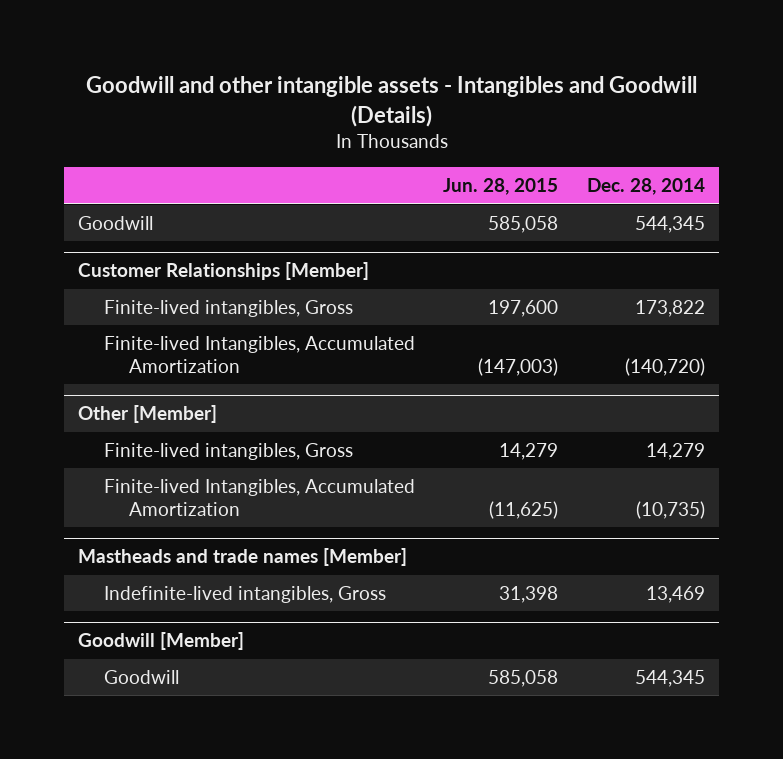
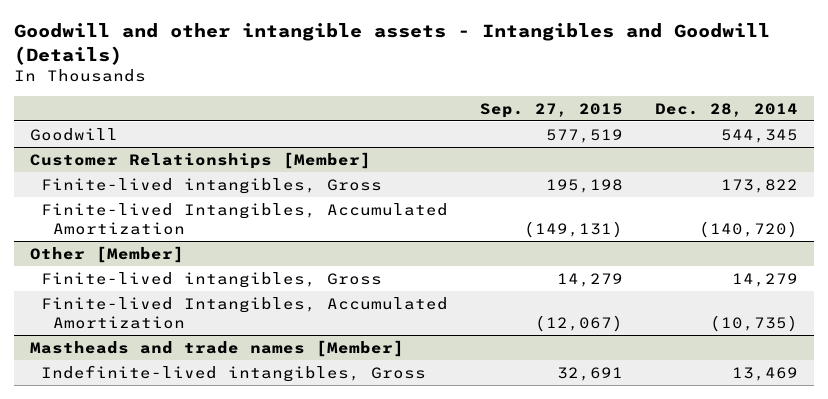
[443,178,559,196] Jun. 28, 2015 -> none
none -> [480,102,624,118] Sep. 27, 2015
[78,632,245,651] Goodwill [Member] -> none
[103,669,179,684] Goodwill -> none

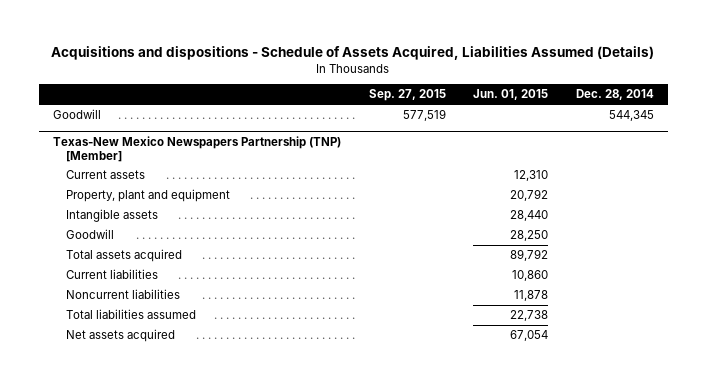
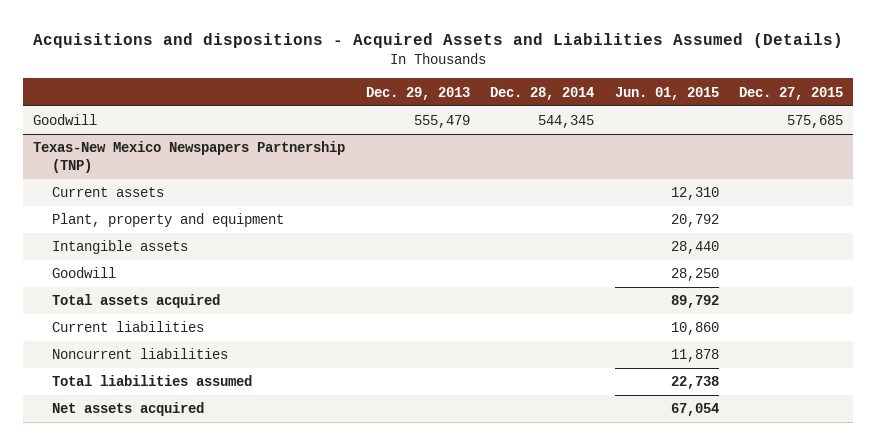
[51,46,655,61] Acquisitions and dispositions - Schedule of Assets Acquired, Liabilities Assumed (Details) -> [33,32,844,48] Acquisitions and dispositions - Acquired Assets and Liabilities Assumed (Details)
[368,89,446,102] Sep. 27, 2015 -> none
none -> [365,86,470,100] Dec. 29, 2013
none -> [739,86,844,100] Dec. 27, 2015
[52,136,341,162] Texas-New Mexico Newspapers Partnership (TNP) [Member] -> [33,141,346,173] Texas-New Mexico Newspapers Partnership (TNP)
[65,189,230,203] Property, plant and equipment -> [51,213,284,228] Plant, property and equipment

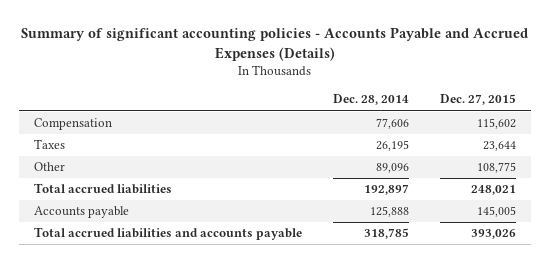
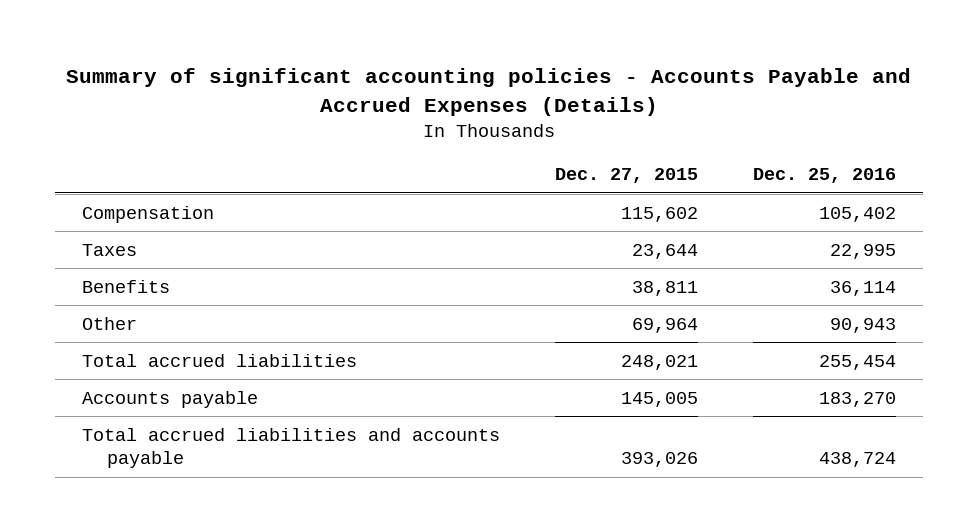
[332,94,409,106] Dec. 28, 2014 -> none
none -> [752,167,896,183] Dec. 25, 2016
none -> [82,279,171,293] Benefits
[476,162,516,174] 108,775 -> [631,317,698,333] 69,964

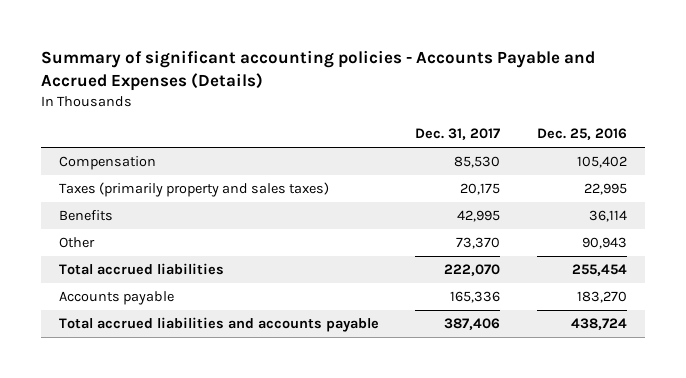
[554,167,698,183] Dec. 27, 2015 -> none
none -> [415,128,501,141] Dec. 31, 2017
[82,243,138,256] Taxes -> [58,181,329,197] Taxes (primarily property and sales taxes)

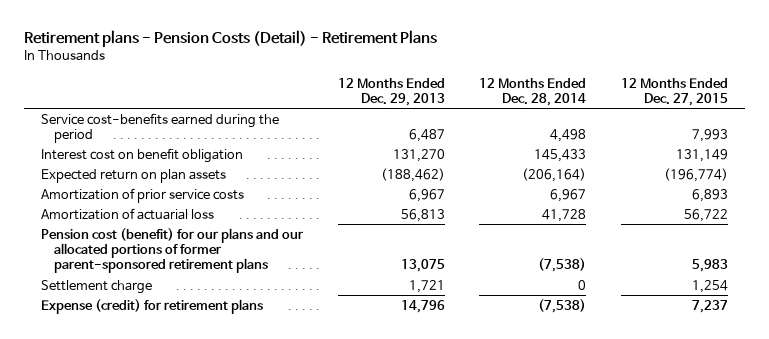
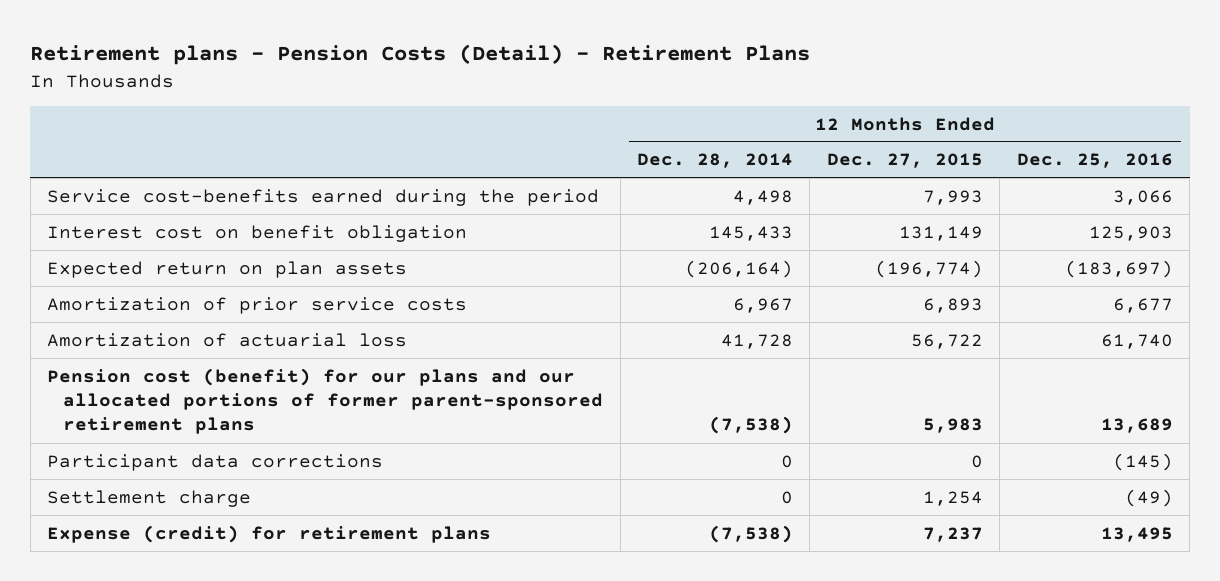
[337,77,445,106] 12 Months Ended Dec. 29, 2013 -> none
none -> [1016,153,1173,169] Dec. 25, 2016
none -> [47,453,384,471] Participant data corrections

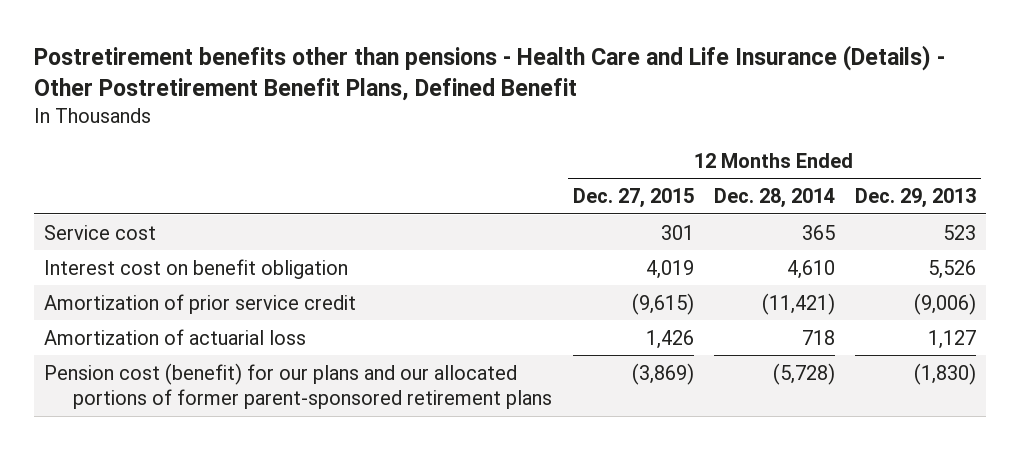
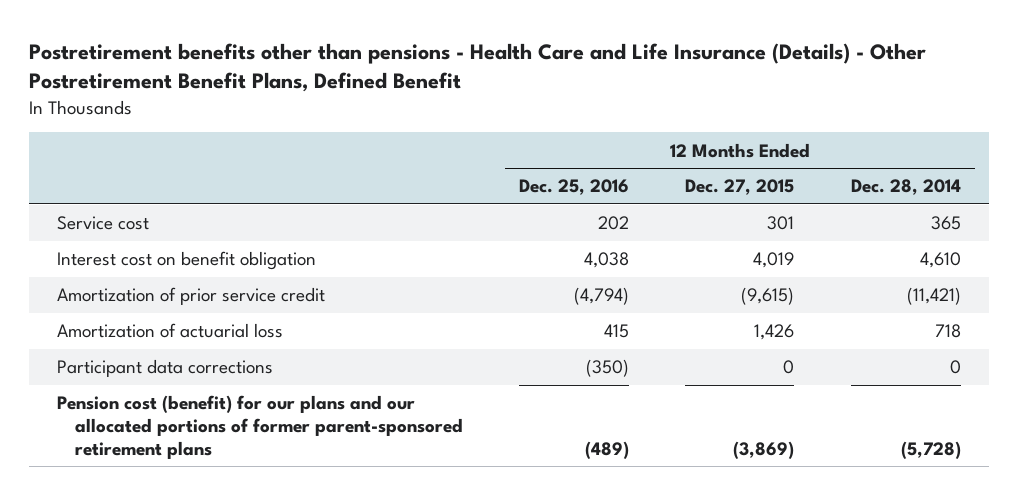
[854,187,976,208] Dec. 29, 2013 -> none
none -> [518,179,629,196] Dec. 25, 2016
none -> [57,359,274,378] Participant data corrections

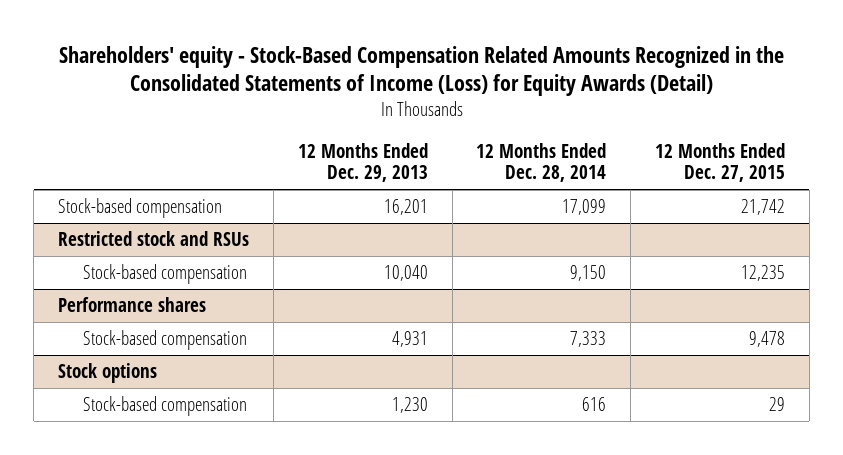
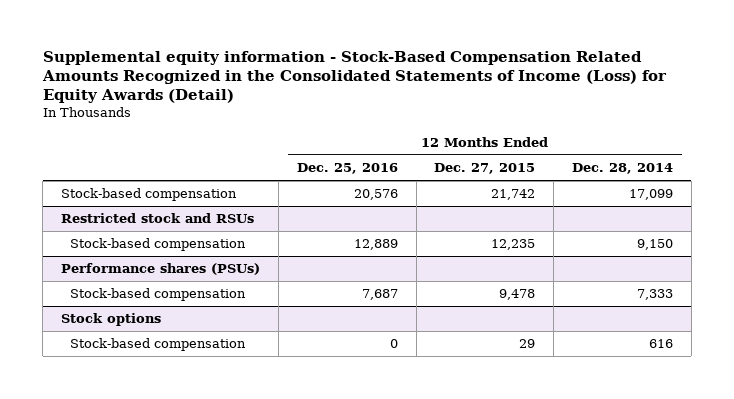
[58,45,784,97] Shareholders' equity - Stock-Based Compensation Related Amounts Recognized in the Consolidated Statements of Income (Loss) for Equity Awards (Detail) -> [41,50,667,104] Supplemental equity information - Stock-Based Compensation Related Amounts Recognized in the Consolidated Statements of Income (Loss) for Equity Awards (Detail)
[297,142,428,183] 12 Months Ended Dec. 29, 2013 -> none
none -> [296,163,398,175] Dec. 25, 2016
[58,296,207,312] Performance shares -> [61,263,261,276] Performance shares (PSUs)

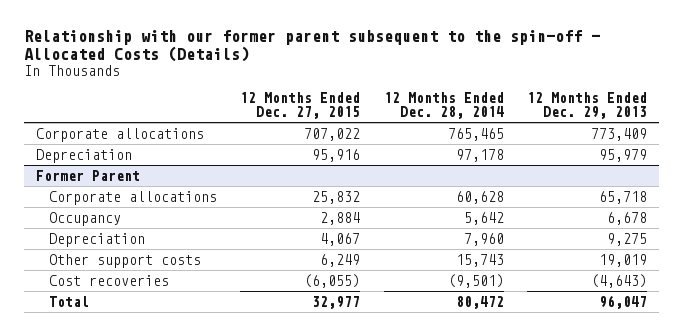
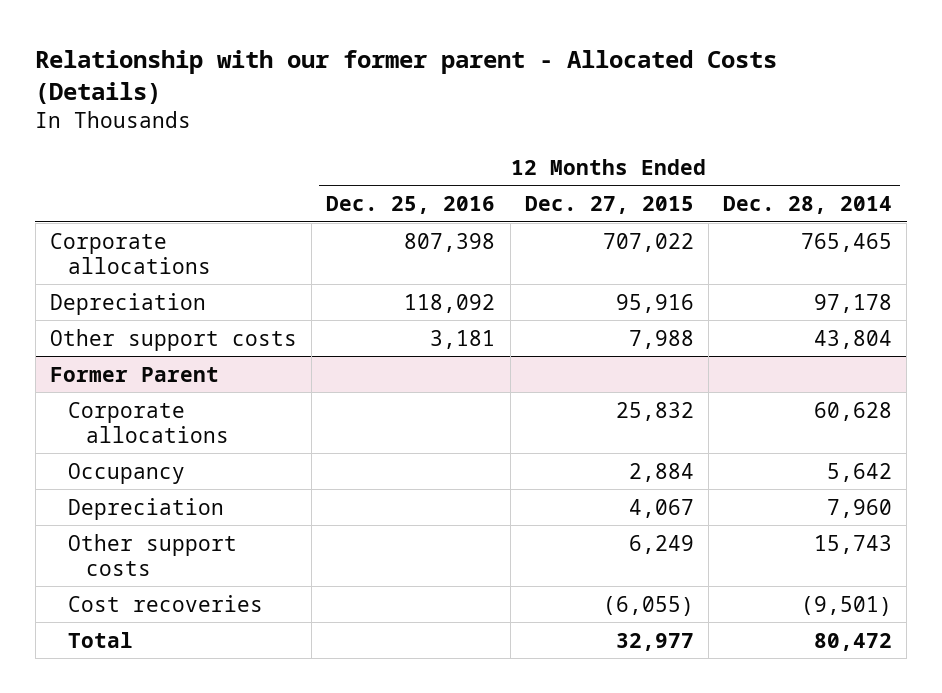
[24,30,601,62] Relationship with our former parent subsequent to the spin-off - Allocated Costs (Details) -> [35,49,778,104] Relationship with our former parent - Allocated Costs (Details)
[526,91,647,119] 12 Months Ended Dec. 29, 2013 -> none
none -> [326,195,496,214] Dec. 25, 2016
none -> [50,328,298,351] Other support costs

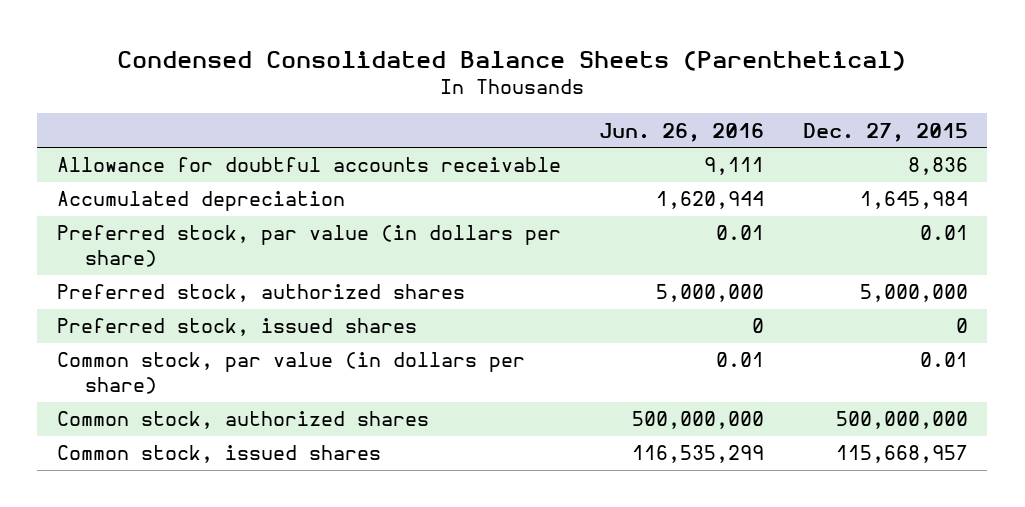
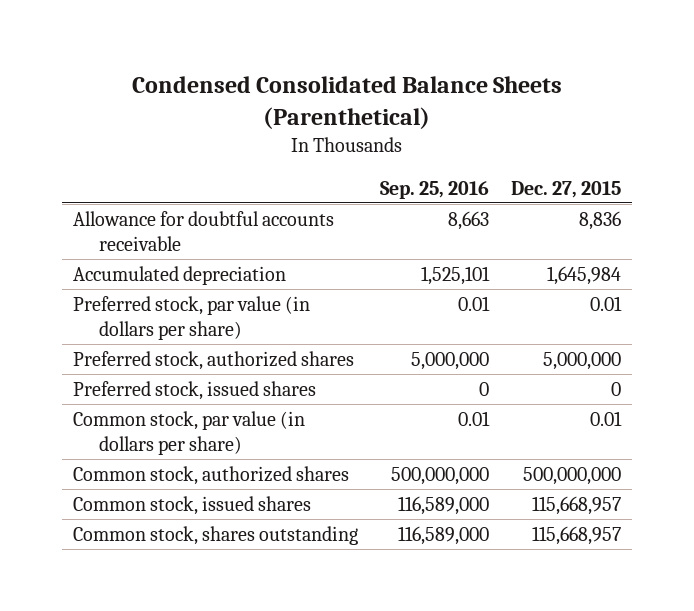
[599,122,765,142] Jun. 26, 2016 -> none
none -> [380,180,490,199] Sep. 25, 2016
none -> [73,526,359,546] Common stock, shares outstanding

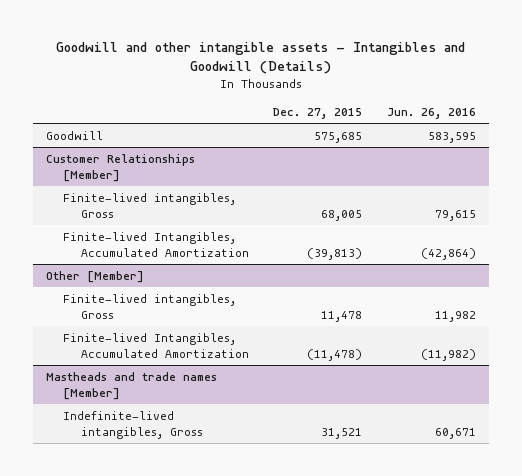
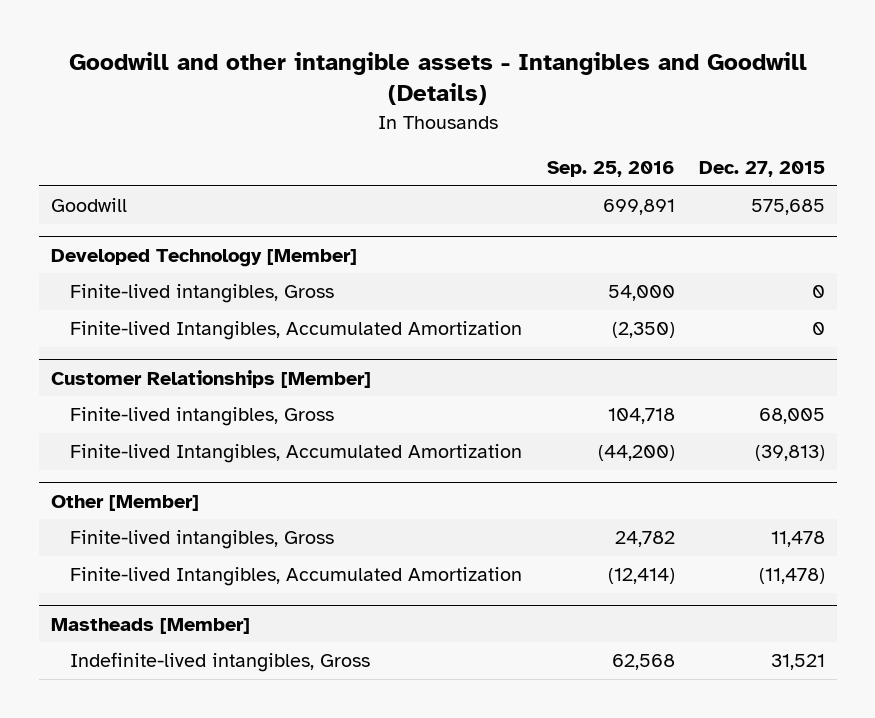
[387,107,477,119] Jun. 26, 2016 -> none
none -> [546,161,675,178] Sep. 25, 2016
none -> [50,248,357,267] Developed Technology [Member]
none -> [70,284,335,304] Finite-lived intangibles, Gross
none -> [70,321,523,341] Finite-lived Intangibles, Accumulated Amortization
[45,371,217,400] Mastheads and trade names [Member] -> [50,617,250,634] Mastheads [Member]

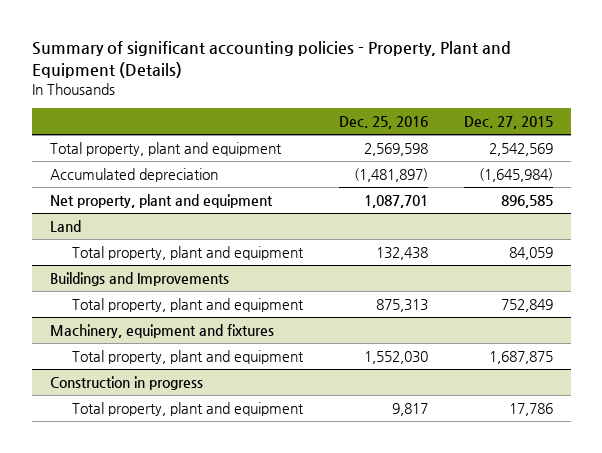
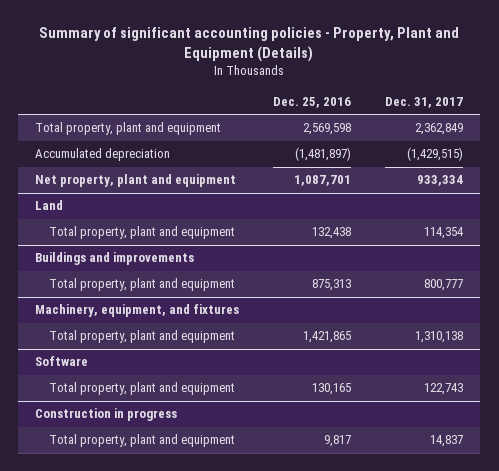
[463,116,553,130] Dec. 27, 2015 -> none
none -> [385,96,464,108] Dec. 31, 2017
[49,272,229,287] Buildings and Improvements -> [35,252,195,266] Buildings and improvements
[49,324,274,339] Machinery, equipment and fixtures -> [35,304,240,318] Machinery, equipment, and fixtures
[363,351,428,365] 1,552,030 -> [303,331,352,344] 1,421,865
none -> [35,356,89,367] Software
none -> [48,382,235,396] Total property, plant and equipment

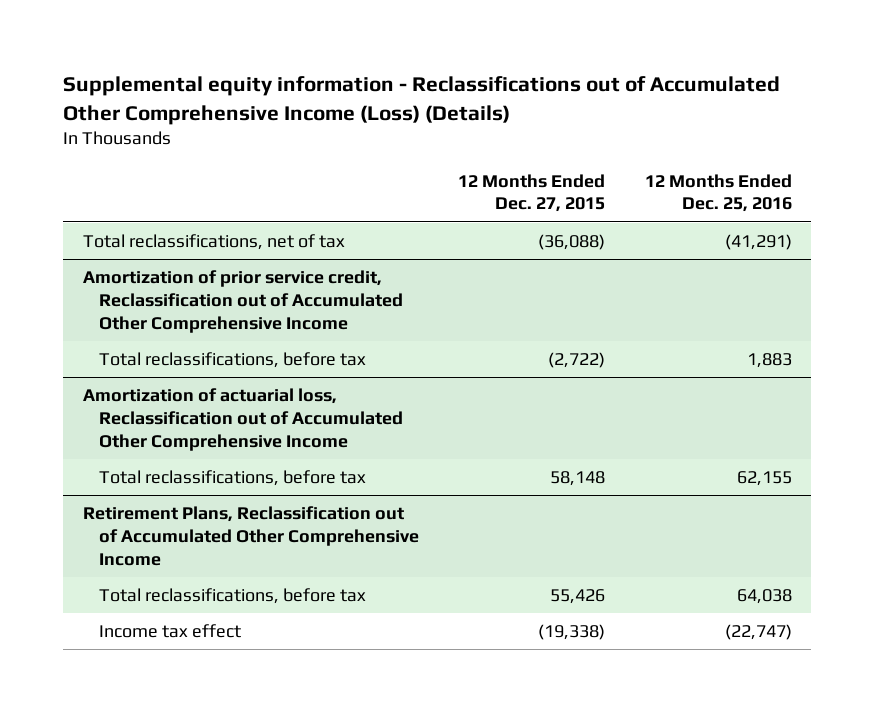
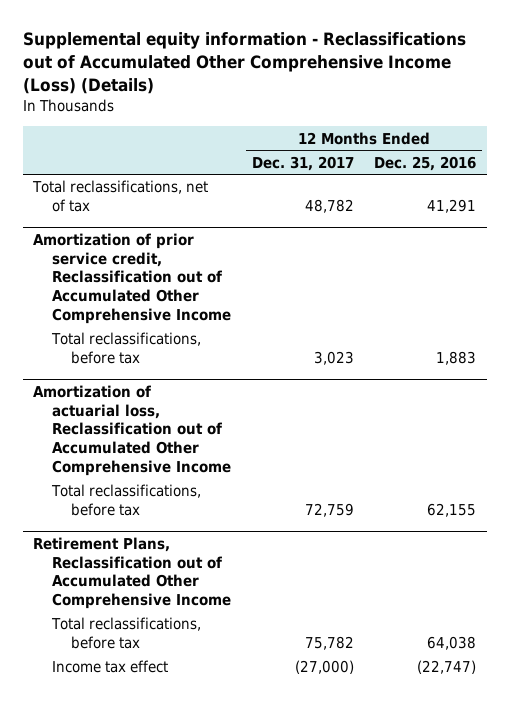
[458,173,606,213] 12 Months Ended Dec. 27, 2015 -> none
none -> [251,155,354,171] Dec. 31, 2017
[724,234,792,251] (41,291) -> [427,199,477,214] 41,291

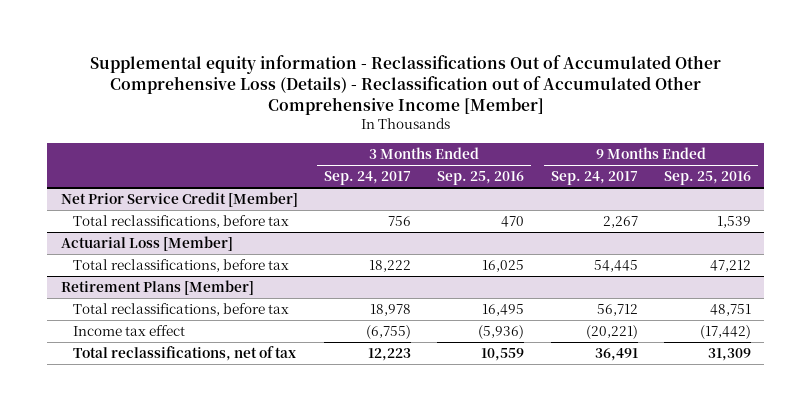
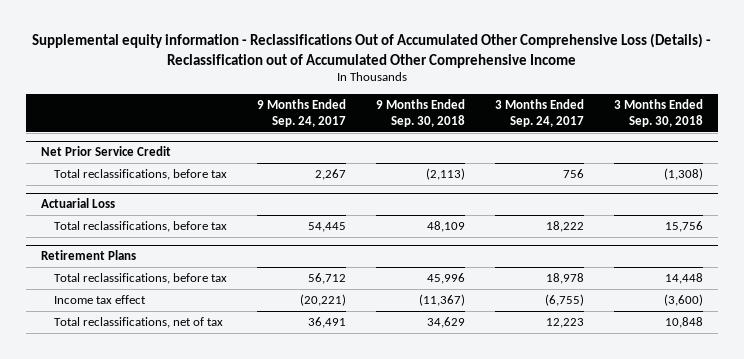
[89,54,721,116] Supplemental equity information - Reclassifications Out of Accumulated Other Comprehensive Loss (Details) - Reclassification out of Accumulated Other Comprehensive Income [Member] -> [32,33,712,68] Supplemental equity information - Reclassifications Out of Accumulated Other Comprehensive Loss (Details) - Reclassification out of Accumulated Other Comprehensive Income
[437,171,525,186] Sep. 25, 2016 -> none
[664,171,752,186] Sep. 25, 2016 -> none
none -> [376,98,466,127] 9 Months Ended Sep. 30, 2018
none -> [614,98,704,127] 3 Months Ended Sep. 30, 2018
[60,192,298,208] Net Prior Service Credit [Member] -> [40,145,171,156] Net Prior Service Credit
[60,236,233,252] Actuarial Loss [Member] -> [40,197,115,208] Actuarial Loss
[60,280,254,296] Retirement Plans [Member] -> [40,249,136,260] Retirement Plans

